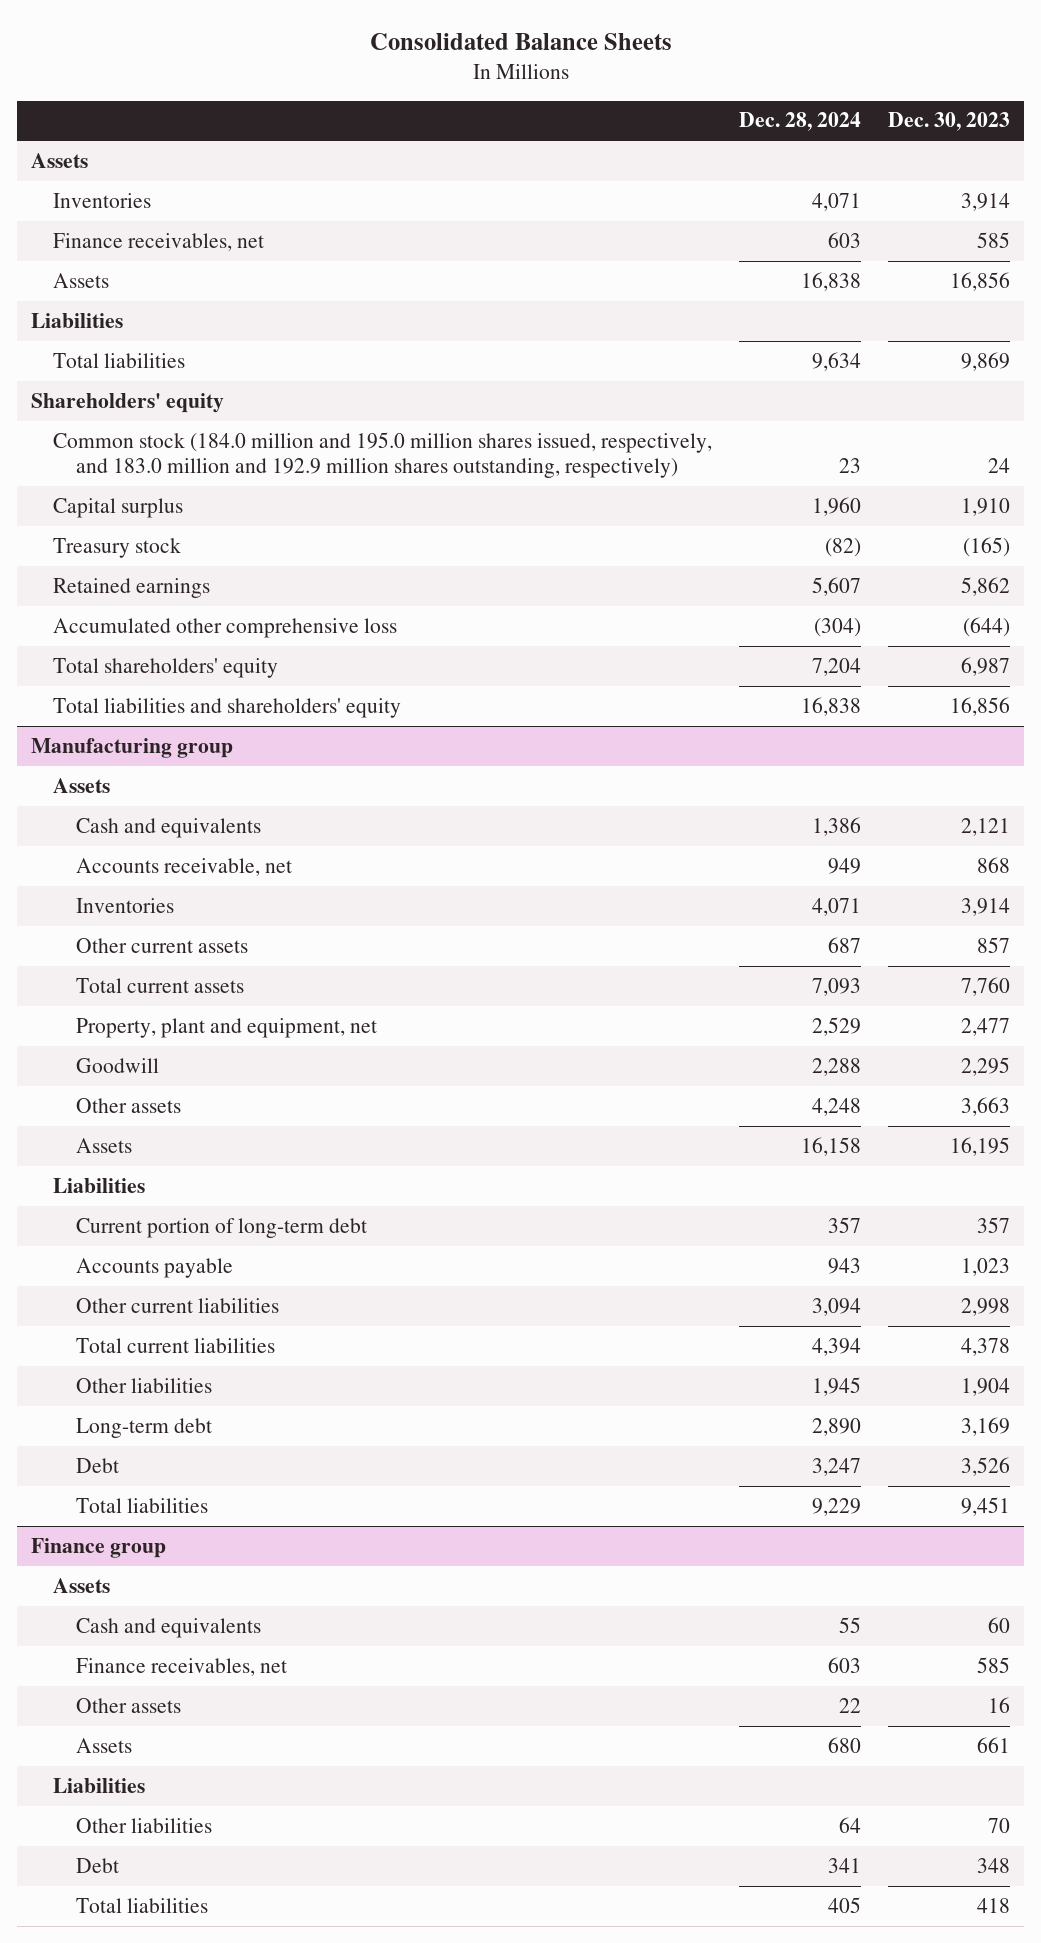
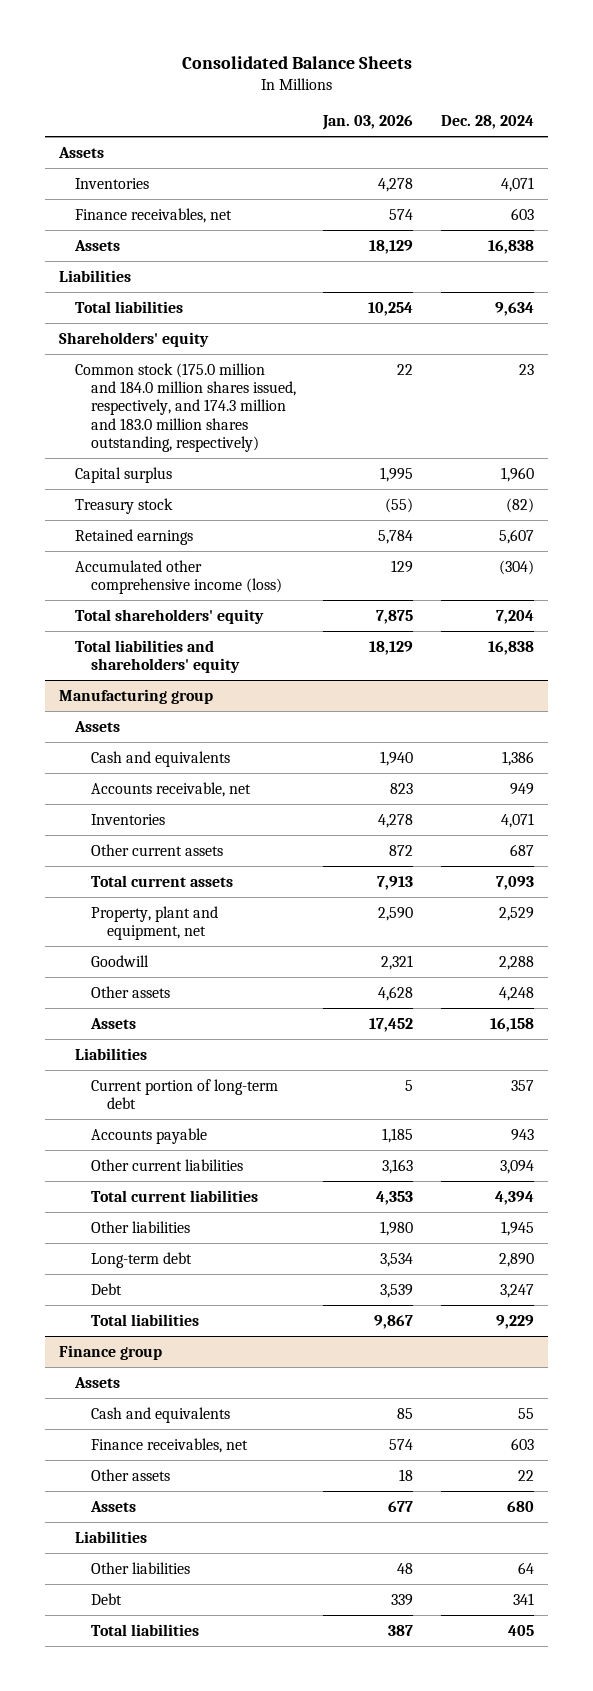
[888,112,1011,132] Dec. 30, 2023 -> none
none -> [322,114,414,130] Jan. 03, 2026
[53,431,713,479] Common stock (184.0 million and 195.0 million shares issued, respectively, and 183.0 million and 192.9 million shares outstanding, respectively) -> [74,362,296,453] Common stock (175.0 million and 184.0 million shares issued, respectively, and 174.3 million and 183.0 million shares outstanding, respectively)
[53,617,398,638] Accumulated other comprehensive loss -> [74,559,282,594] Accumulated other comprehensive income (loss)

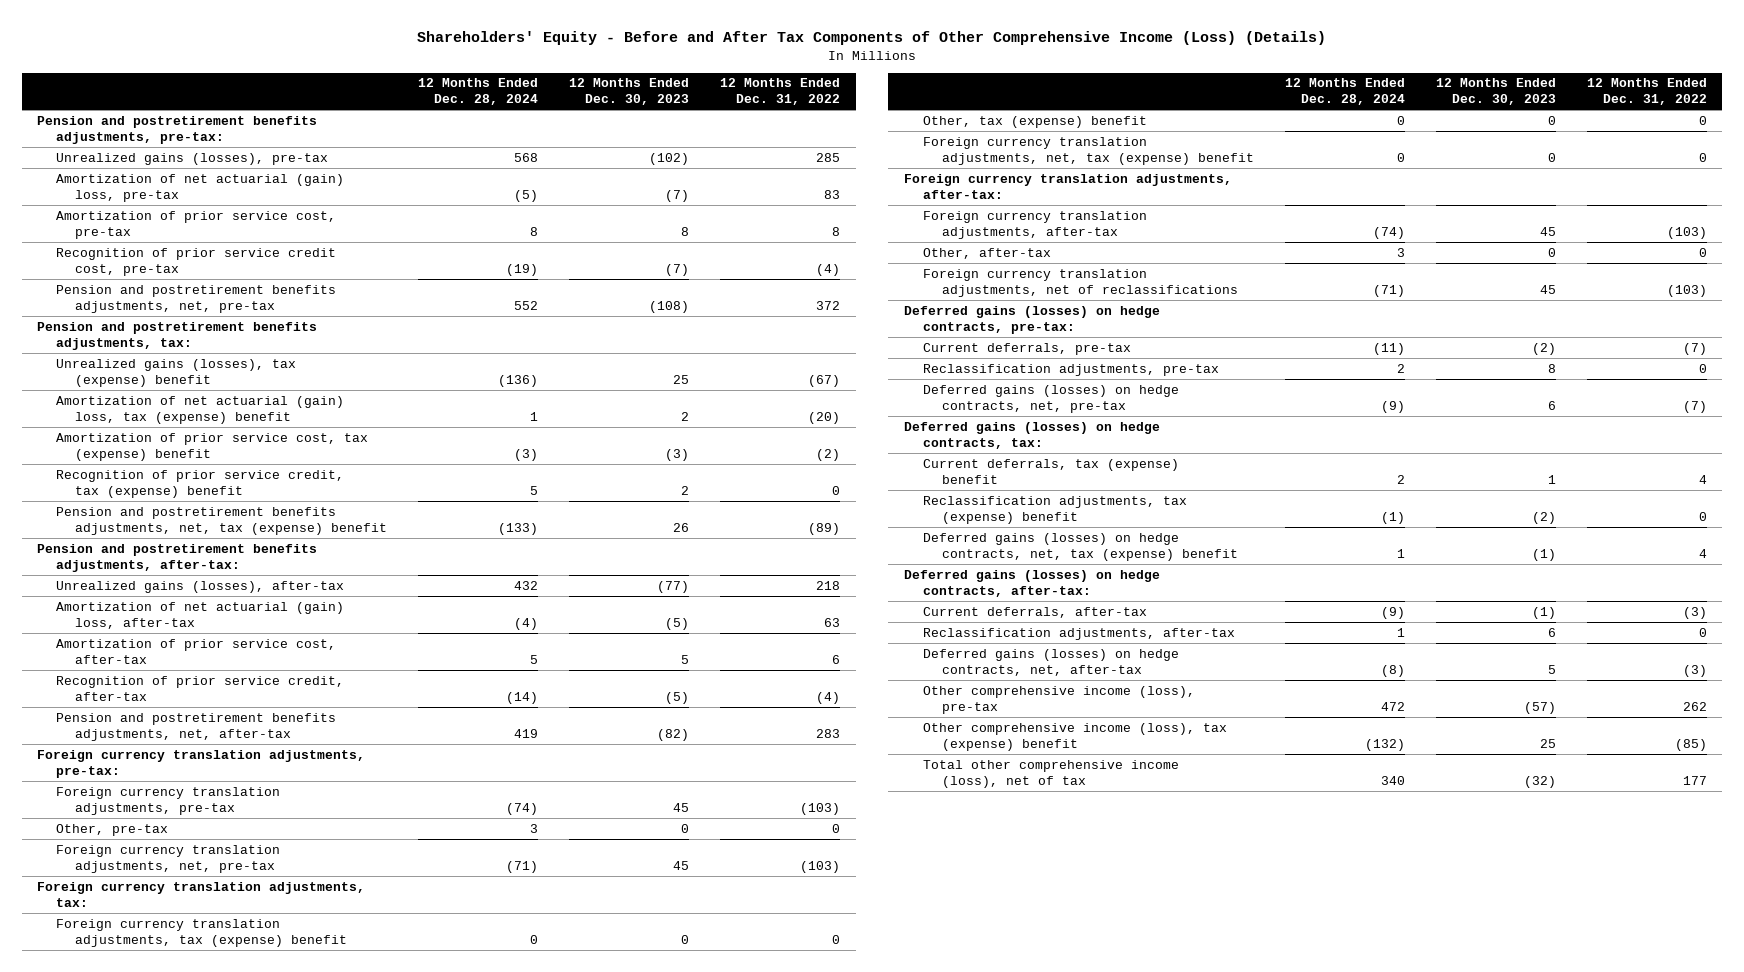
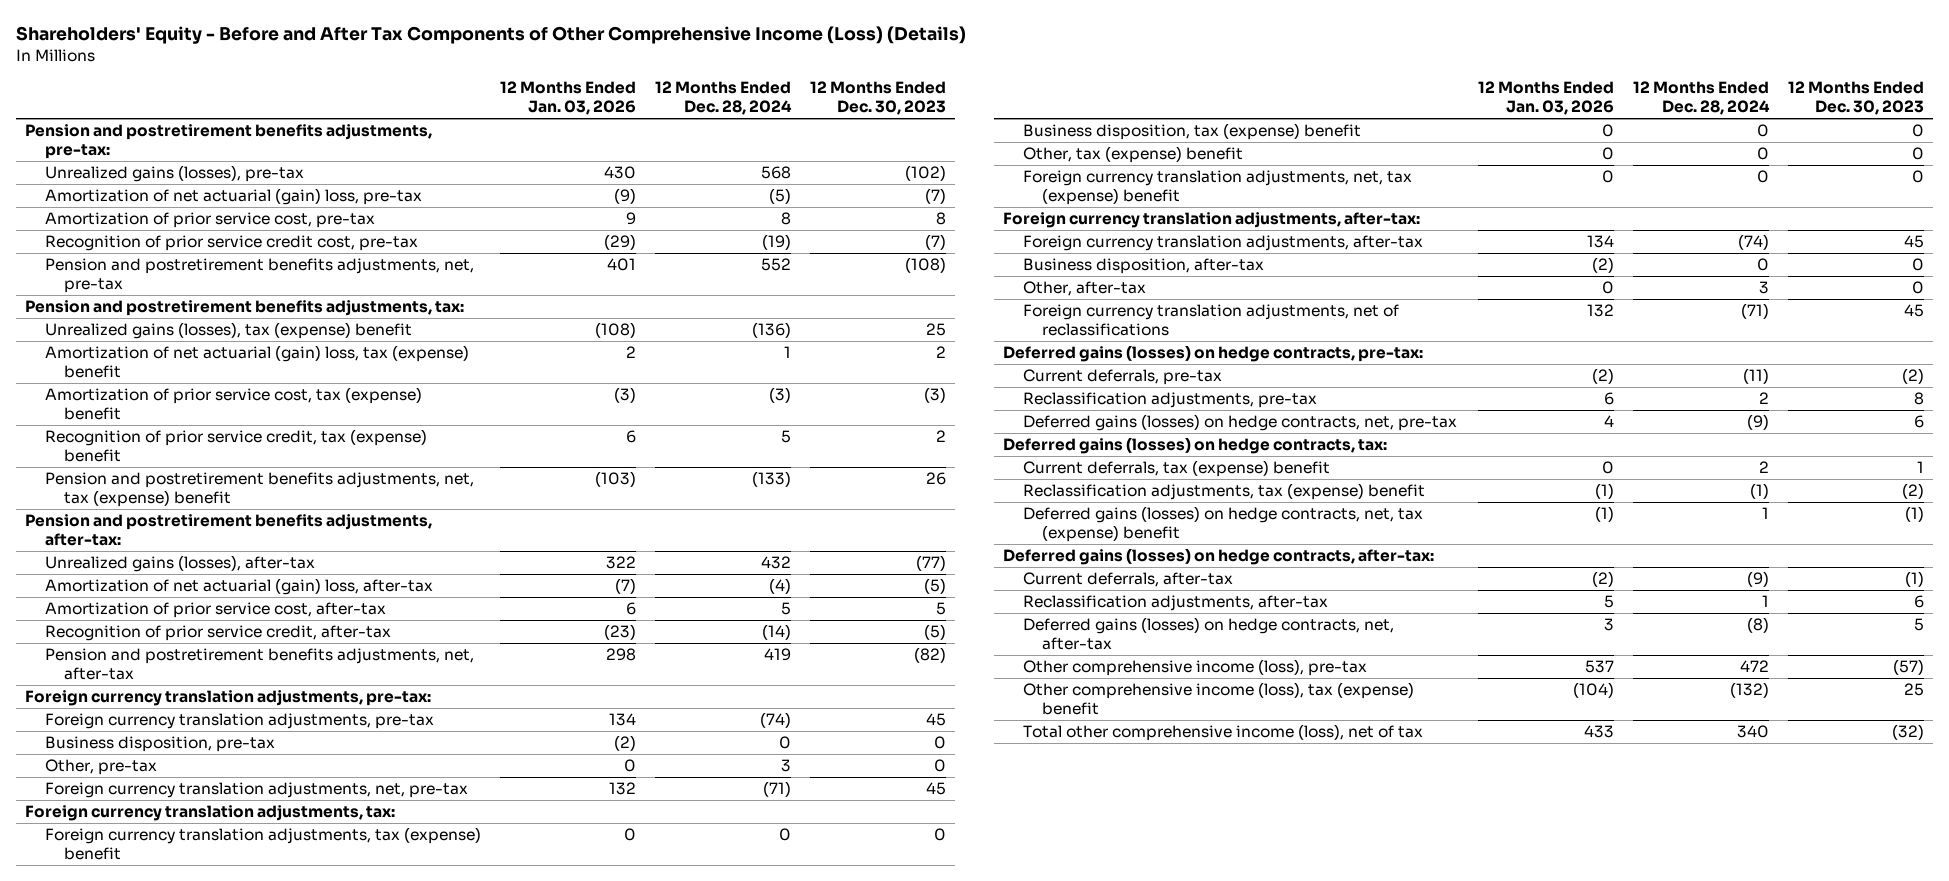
[720,78,841,106] 12 Months Ended Dec. 31, 2022 -> none
none -> [499,81,636,116] 12 Months Ended Jan. 03, 2026
none -> [44,736,275,753] Business disposition, pre-tax
none -> [1022,123,1361,141] Business disposition, tax (expense) benefit
none -> [1022,258,1264,275] Business disposition, after-tax

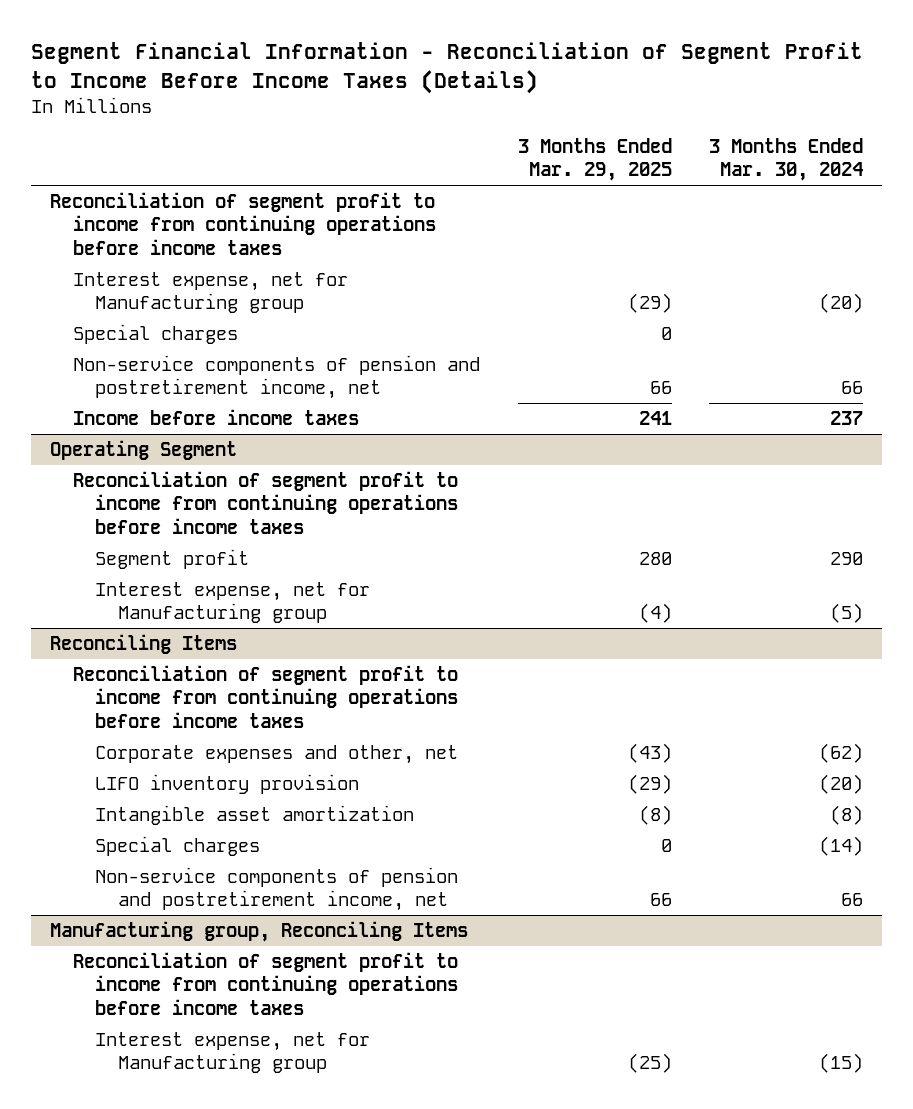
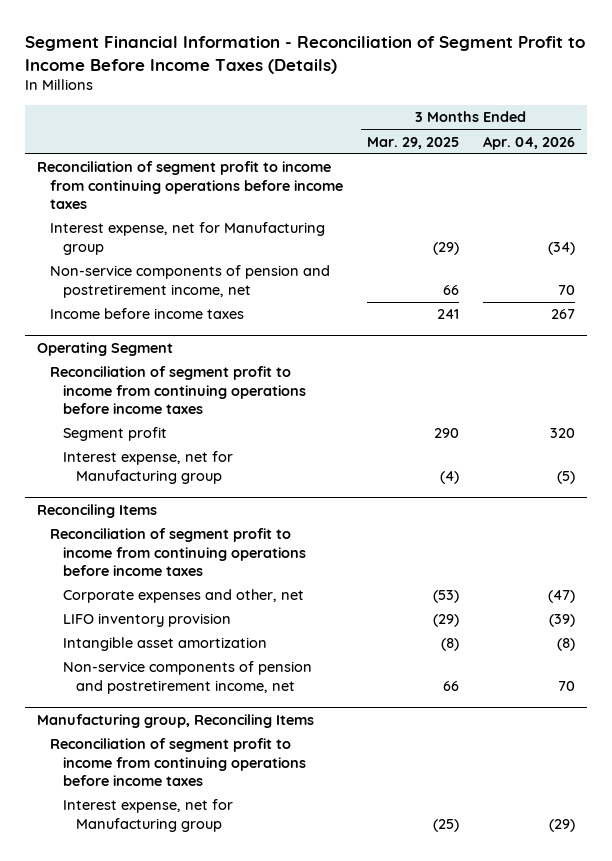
[709,137,864,182] 3 Months Ended Mar. 30, 2024 -> none
none -> [483,135,576,150] Apr. 04, 2026
[72,323,238,344] Special charges -> none
[638,551,672,565] 280 -> [434,428,460,439] 290
[627,742,672,763] (43) -> [433,590,460,604] (53)
[95,835,261,856] Special charges -> none

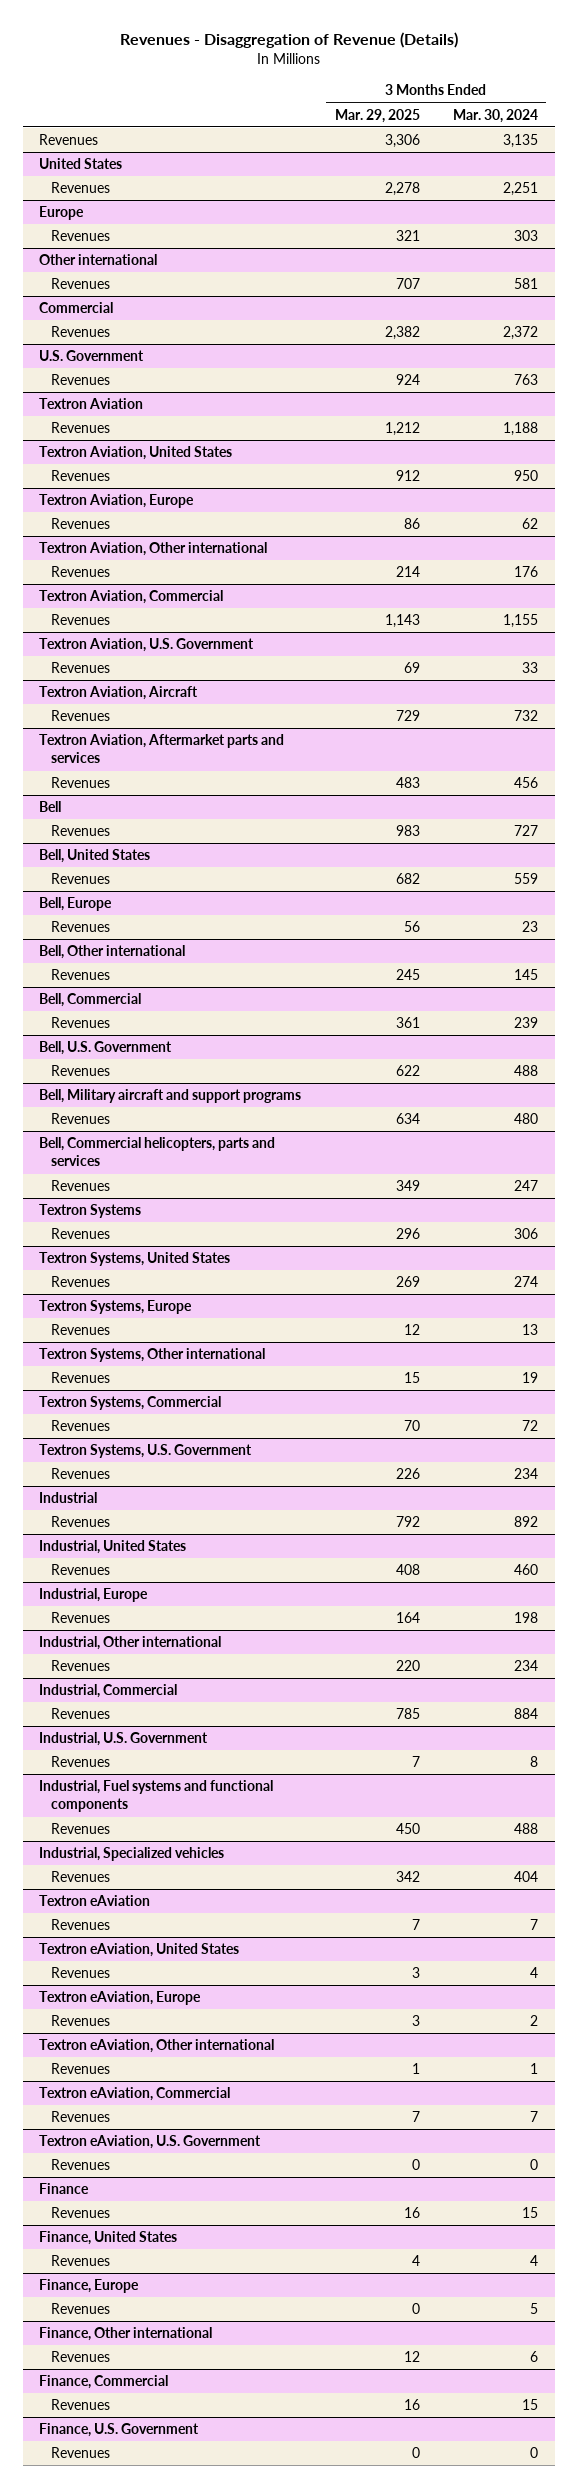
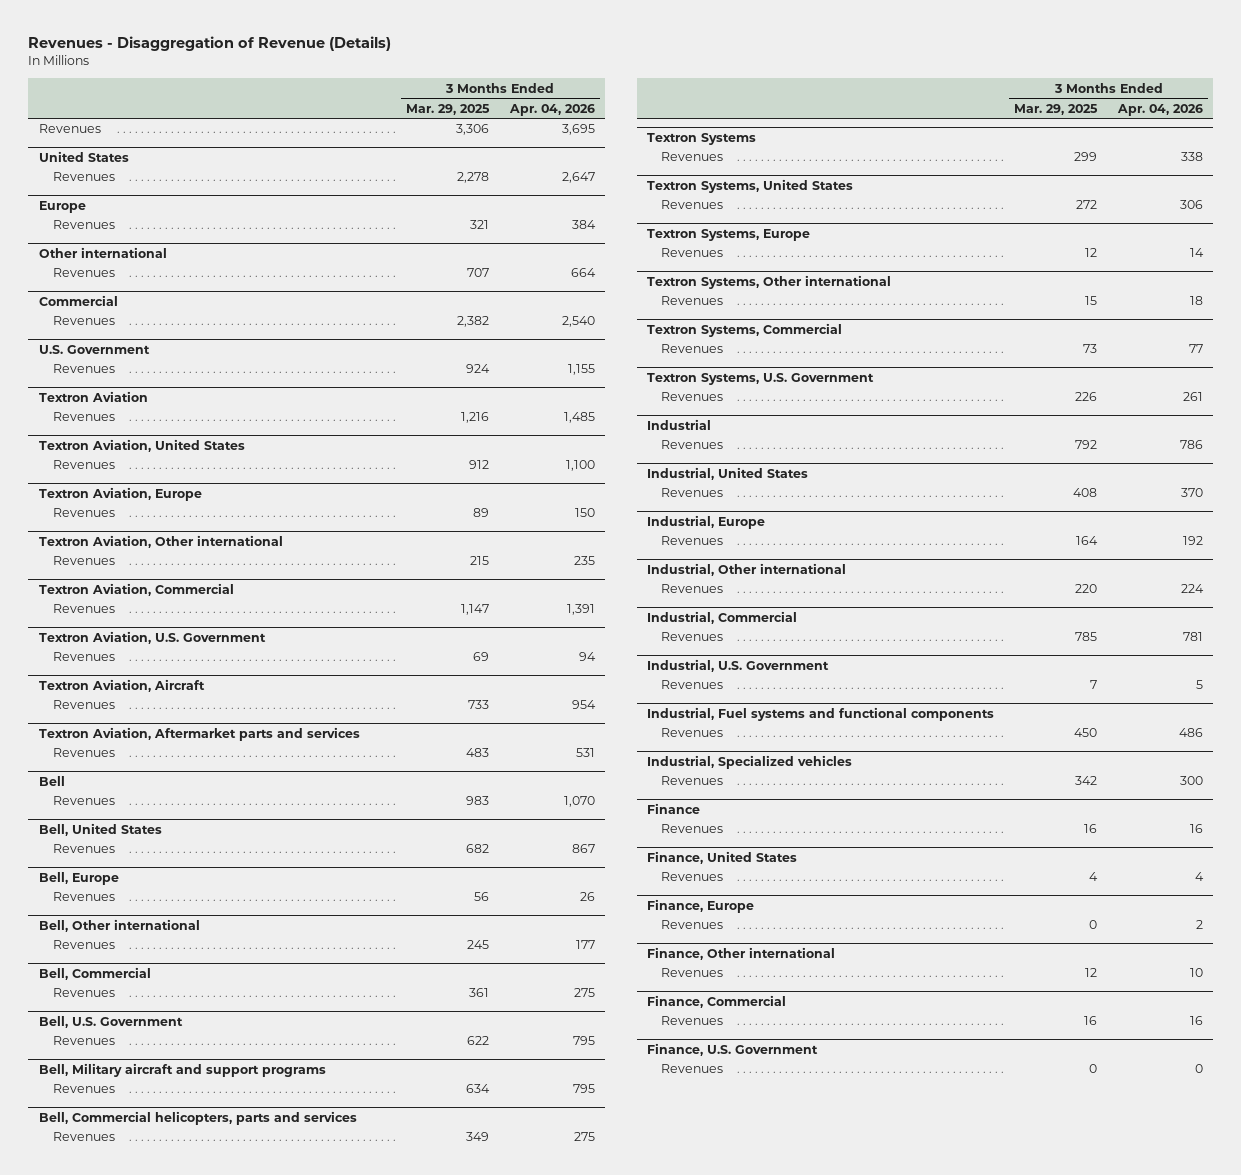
[453,108,539,123] Mar. 30, 2024 -> none
none -> [508,103,595,116] Apr. 04, 2026
[384,422,420,437] 1,212 -> [461,412,490,424] 1,216
[403,518,420,530] 86 -> [473,508,490,518] 89
[395,566,420,578] 214 -> [470,556,490,566] 215
[384,614,420,629] 1,143 -> [461,604,490,616] 1,147
[395,710,420,722] 729 -> [468,700,490,710] 733
[395,1228,420,1240] 296 -> [1074,152,1098,162] 299
[395,1276,420,1288] 269 -> [1076,200,1098,210] 272
[403,1420,420,1432] 70 -> [1083,344,1098,354] 73
[39,1895,151,1907] Textron eAviation -> none
[50,1919,110,1931] Revenues -> none
[39,1943,240,1958] Textron eAviation, United States -> none
[50,1967,110,1979] Revenues -> none
[39,1991,202,2006] Textron eAviation, Europe -> none
[50,2015,110,2027] Revenues -> none
[39,2039,275,2054] Textron eAviation, Other international -> none
[50,2063,110,2075] Revenues -> none
[39,2087,231,2102] Textron eAviation, Commercial -> none
[50,2111,110,2123] Revenues -> none
[39,2135,262,2150] Textron eAviation, U.S. Government -> none
[50,2159,110,2171] Revenues -> none

